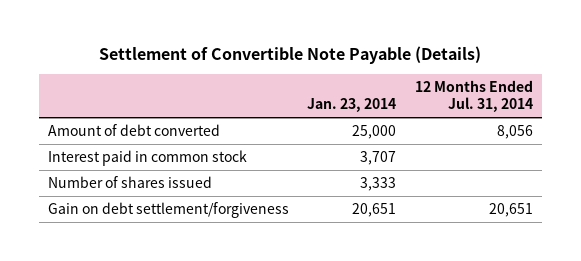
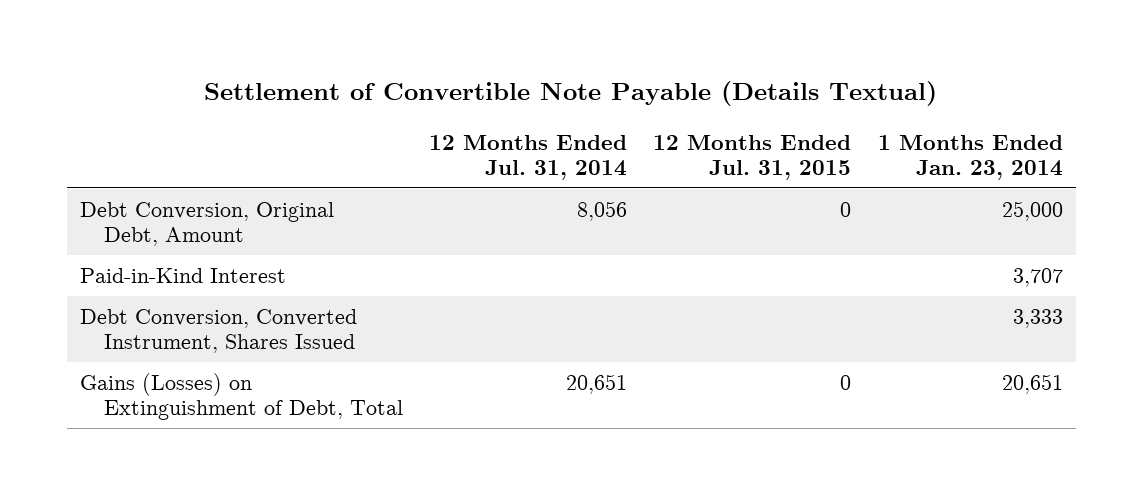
[99,46,482,65] Settlement of Convertible Note Payable (Details) -> [204,81,938,107] Settlement of Convertible Note Payable (Details Textual)
[307,98,397,113] Jan. 23, 2014 -> none
none -> [653,134,852,180] 12 Months Ended Jul. 31, 2015
none -> [877,134,1063,180] 1 Months Ended Jan. 23, 2014
[48,124,221,137] Amount of debt converted -> [80,201,335,247] Debt Conversion, Original Debt, Amount
[48,150,248,167] Interest paid in common stock -> [80,267,287,283] Paid-in-Kind Interest
[48,176,213,189] Number of shares issued -> [80,308,358,354] Debt Conversion, Converted Instrument, Shares Issued
[48,202,290,219] Gain on debt settlement/forgiveness -> [80,372,403,421] Gains (Losses) on Extinguishment of Debt, Total

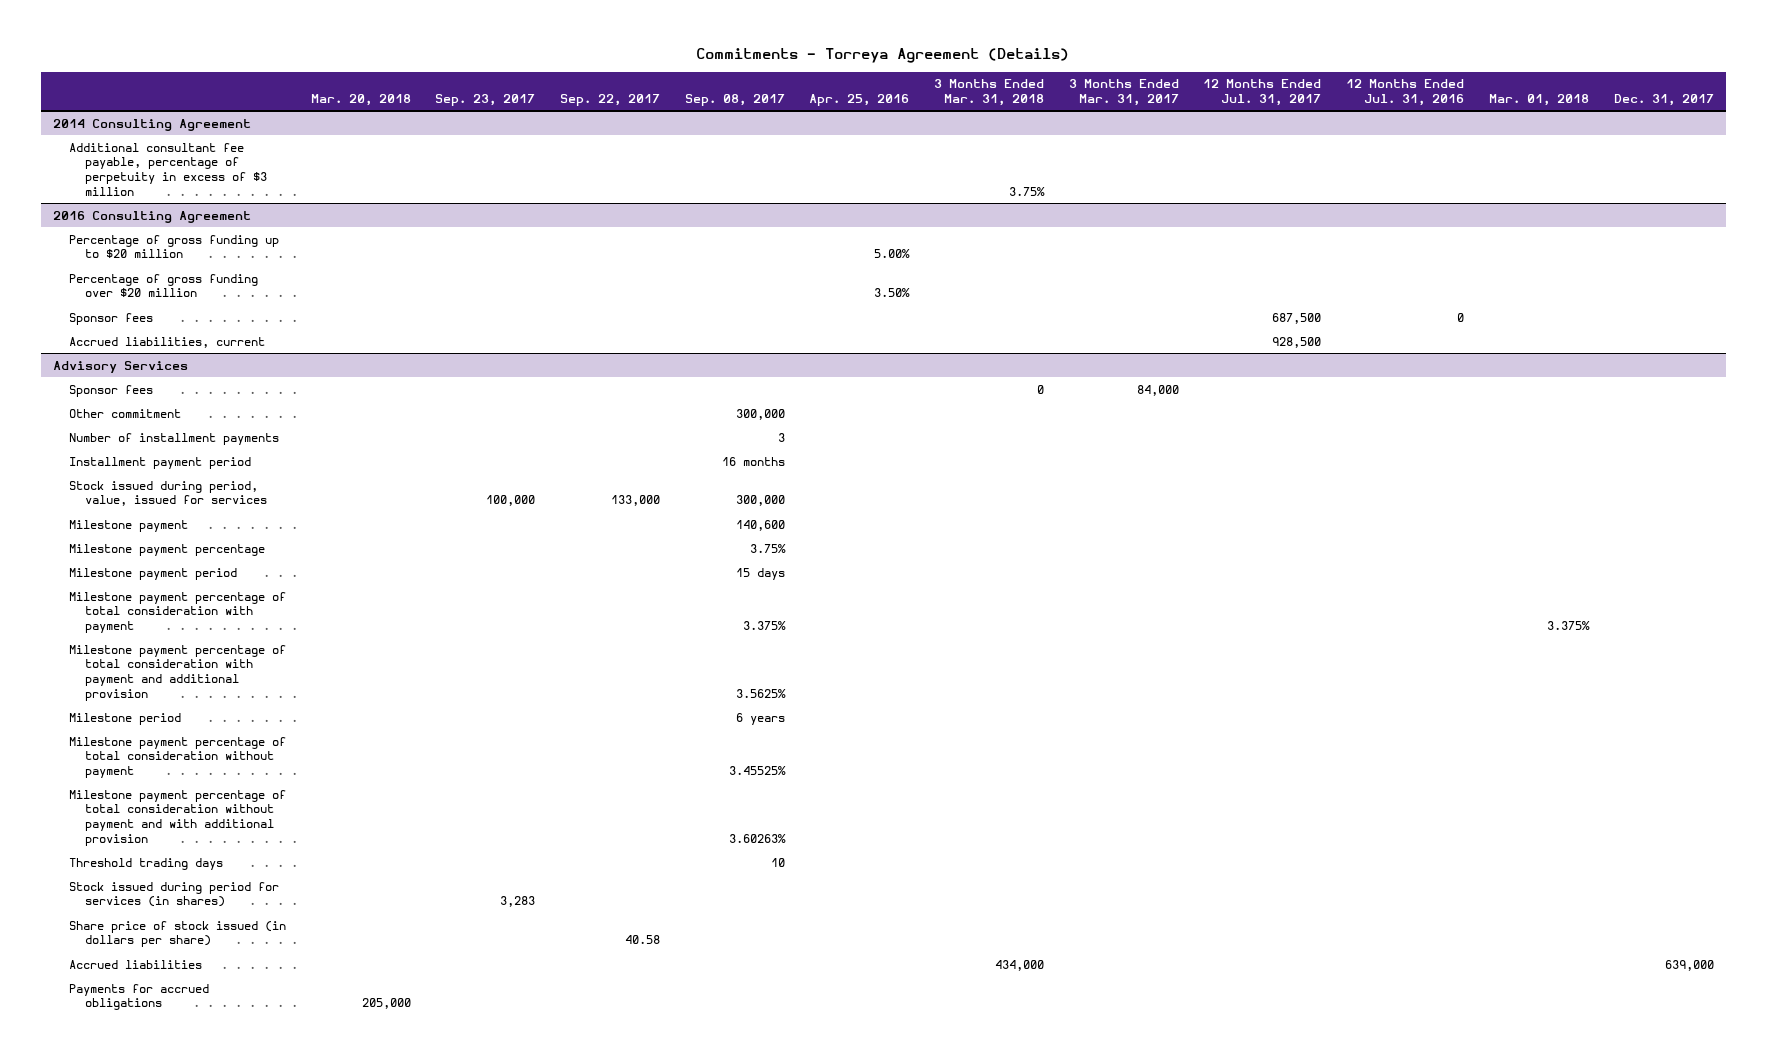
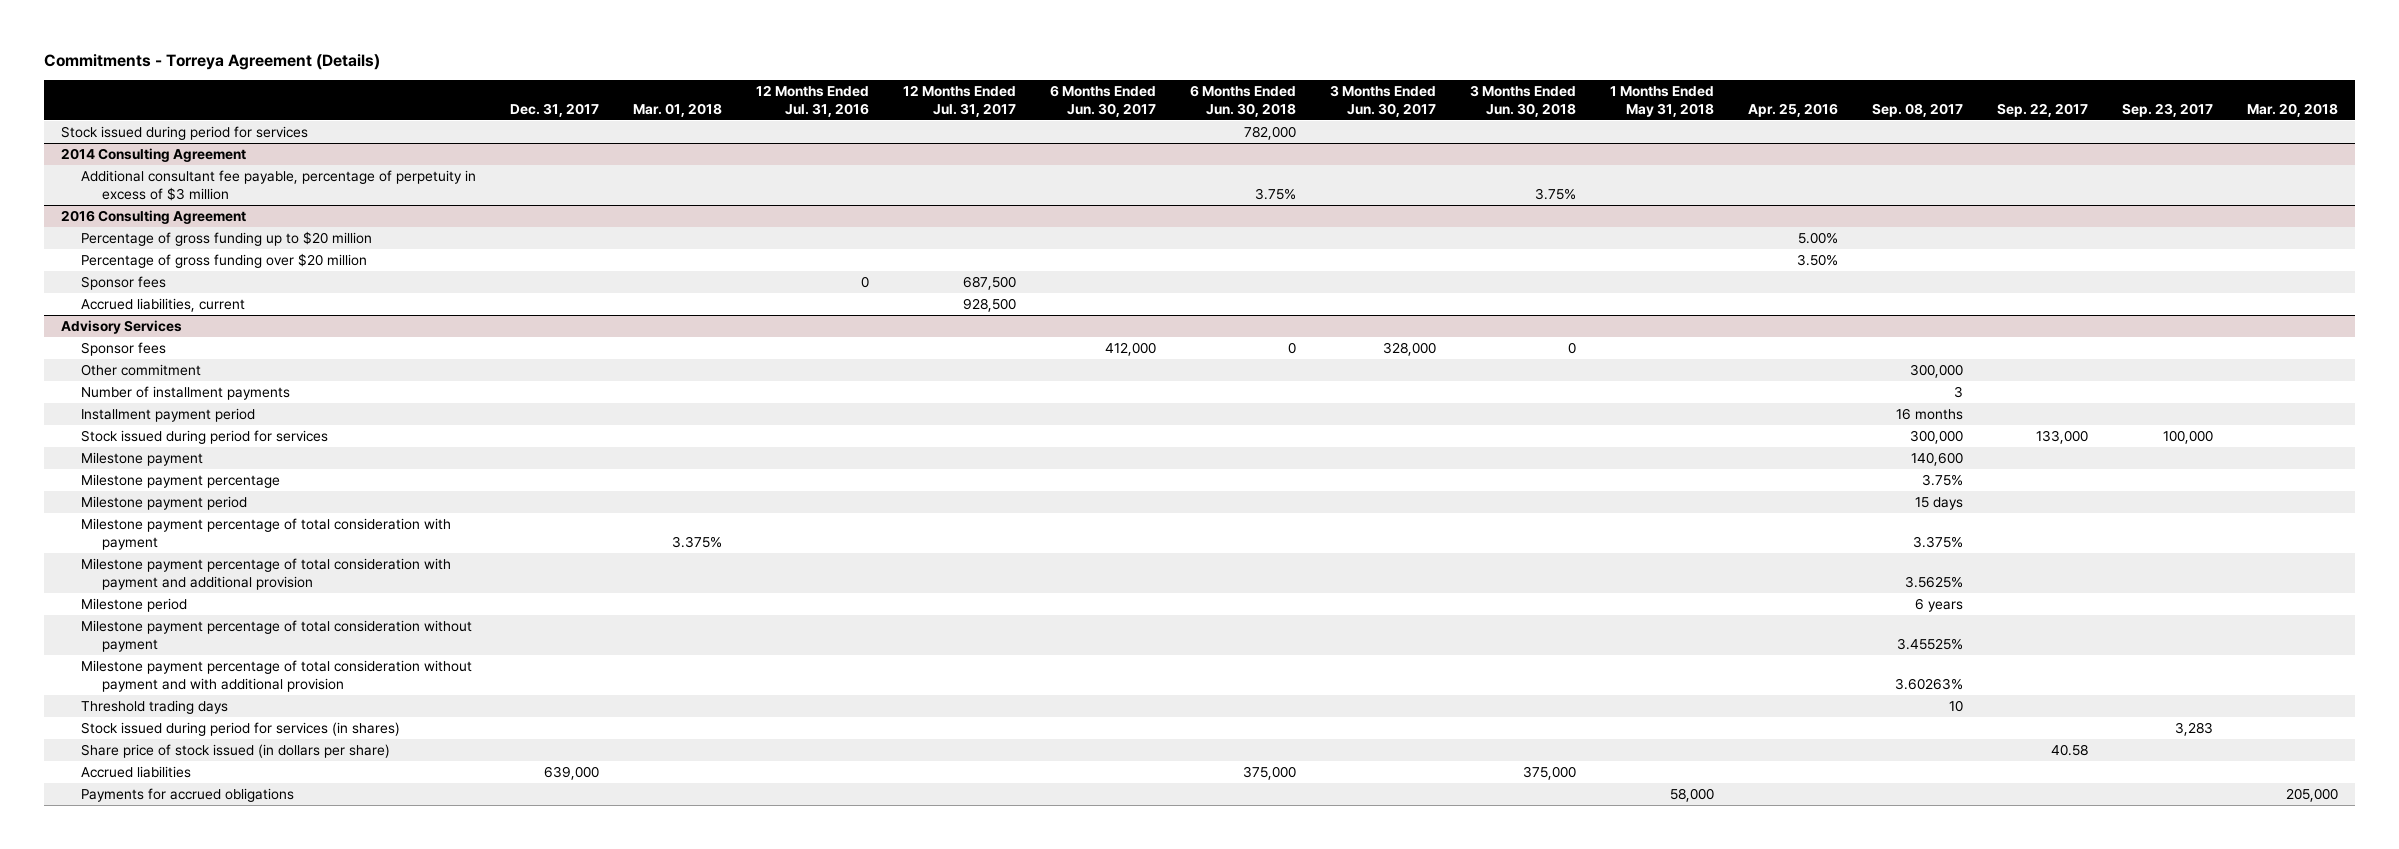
[934,79,1045,107] 3 Months Ended Mar. 31, 2018 -> none
[1068,79,1179,107] 3 Months Ended Mar. 31, 2017 -> none
none -> [1050,84,1157,117] 6 Months Ended Jun. 30, 2017
none -> [1190,84,1297,117] 6 Months Ended Jun. 30, 2018
none -> [1330,84,1437,117] 3 Months Ended Jun. 30, 2017
none -> [1469,84,1576,117] 3 Months Ended Jun. 30, 2018
none -> [1609,85,1714,117] 1 Months Ended May 31, 2018
none -> [61,126,309,141] Stock issued during period for services
[68,480,267,507] Stock issued during period, value, issued for services -> [81,430,329,445] Stock issued during period for services

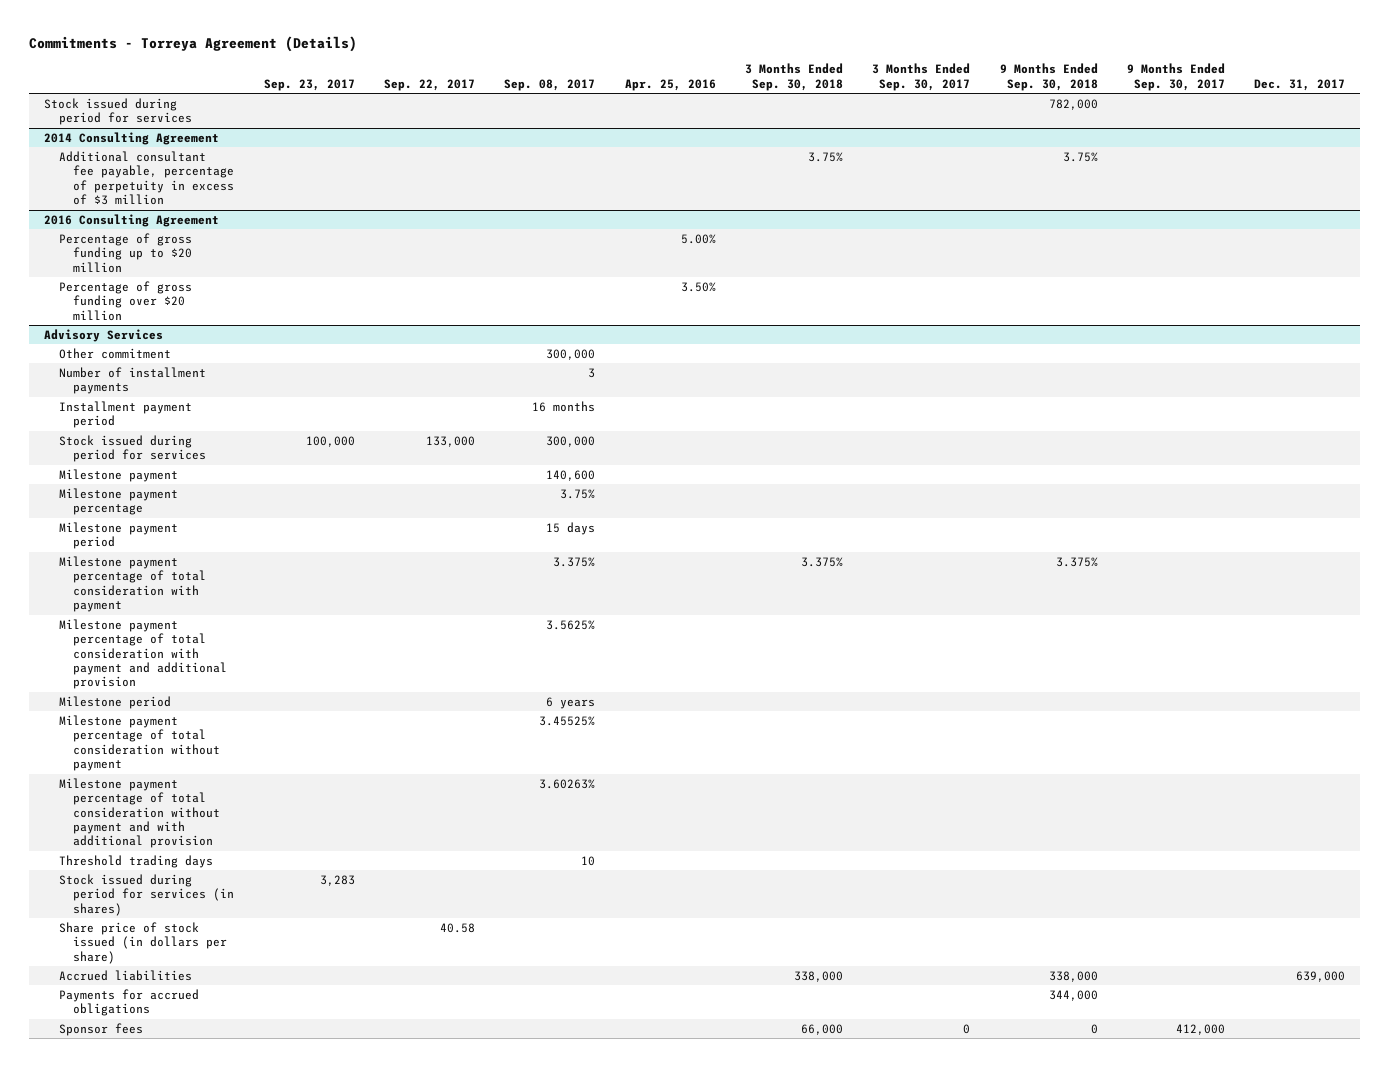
[633,102,723,117] Mar. 01, 2018 -> none
[756,84,870,117] 12 Months Ended Jul. 31, 2016 -> none
[903,84,1017,117] 12 Months Ended Jul. 31, 2017 -> none
[1050,84,1157,117] 6 Months Ended Jun. 30, 2017 -> none
[1190,84,1297,117] 6 Months Ended Jun. 30, 2018 -> none
[1330,84,1437,117] 3 Months Ended Jun. 30, 2017 -> none
[1469,84,1576,117] 3 Months Ended Jun. 30, 2018 -> none
[1609,85,1714,117] 1 Months Ended May 31, 2018 -> none
[2246,102,2338,117] Mar. 20, 2018 -> none
none -> [745,63,844,91] 3 Months Ended Sep. 30, 2018
none -> [872,63,971,91] 3 Months Ended Sep. 30, 2017
none -> [999,63,1098,91] 9 Months Ended Sep. 30, 2018
none -> [1126,63,1225,91] 9 Months Ended Sep. 30, 2017
[81,276,167,291] Sponsor fees -> none
[81,298,246,313] Accrued liabilities, current -> none
[81,342,167,357] Sponsor fees -> [58,1022,143,1036] Sponsor fees

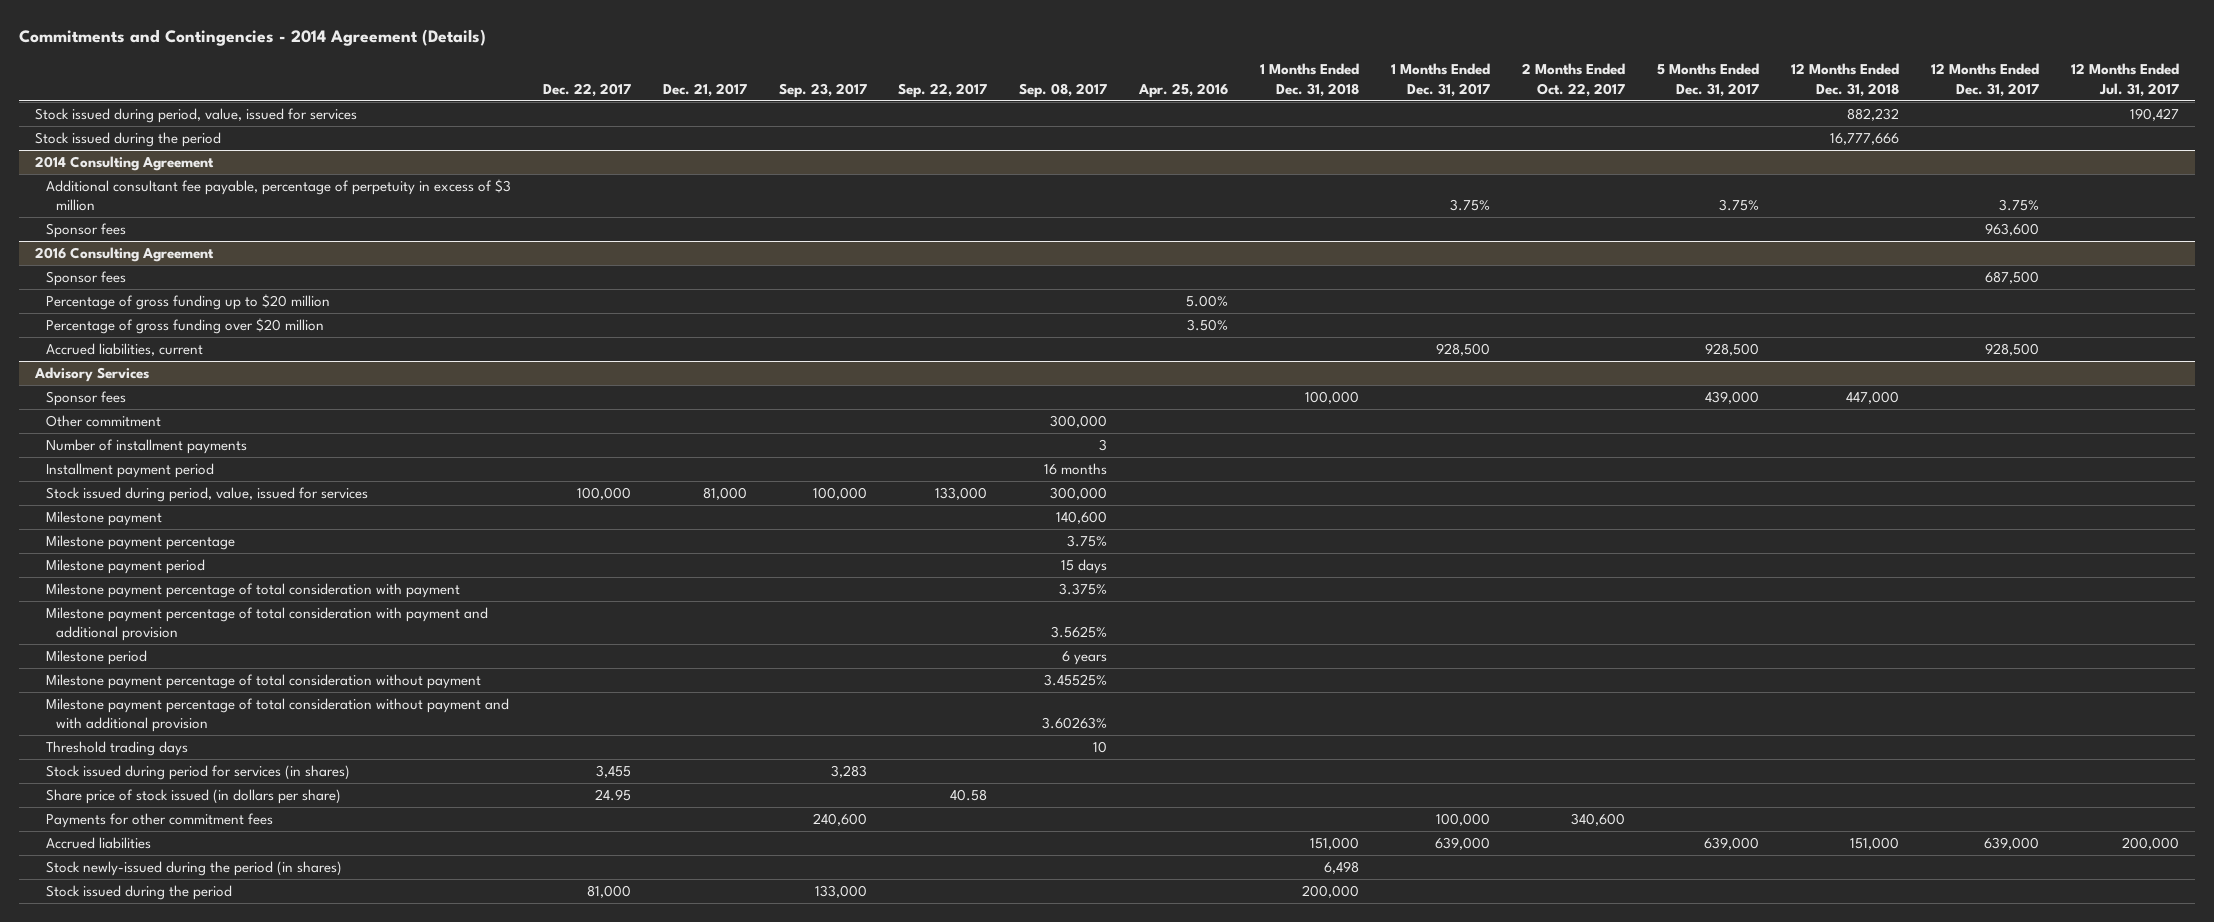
[28,35,357,52] Commitments - Torreya Agreement (Details) -> [18,29,486,47] Commitments and Contingencies - 2014 Agreement (Details)
[745,63,844,91] 3 Months Ended Sep. 30, 2018 -> none
[872,63,971,91] 3 Months Ended Sep. 30, 2017 -> none
[999,63,1098,91] 9 Months Ended Sep. 30, 2018 -> none
[1126,63,1225,91] 9 Months Ended Sep. 30, 2017 -> none
[1254,78,1346,91] Dec. 31, 2017 -> none
none -> [542,82,631,97] Dec. 22, 2017
none -> [662,82,747,97] Dec. 21, 2017
none -> [1260,63,1360,97] 1 Months Ended Dec. 31, 2018
none -> [1391,63,1491,97] 1 Months Ended Dec. 31, 2017
none -> [1522,63,1626,97] 2 Months Ended Oct. 22, 2017
none -> [1657,63,1760,97] 5 Months Ended Dec. 31, 2017
none -> [1791,63,1900,97] 12 Months Ended Dec. 31, 2018
none -> [1931,63,2040,97] 12 Months Ended Dec. 31, 2017
none -> [2071,63,2180,97] 12 Months Ended Jul. 31, 2017
[43,97,192,126] Stock issued during period for services -> [34,107,357,123] Stock issued during period, value, issued for services
none -> [34,131,221,147] Stock issued during the period
none -> [45,222,126,238] Sponsor fees
none -> [45,270,126,286] Sponsor fees
none -> [45,342,203,356] Accrued liabilities, current
[58,1022,143,1036] Sponsor fees -> [45,390,126,406] Sponsor fees
[58,434,207,463] Stock issued during period for services -> [45,486,368,502] Stock issued during period, value, issued for services
none -> [45,812,273,828] Payments for other commitment fees
[58,988,199,1017] Payments for accrued obligations -> none
none -> [45,860,342,876] Stock newly-issued during the period (in shares)
none -> [45,884,232,900] Stock issued during the period

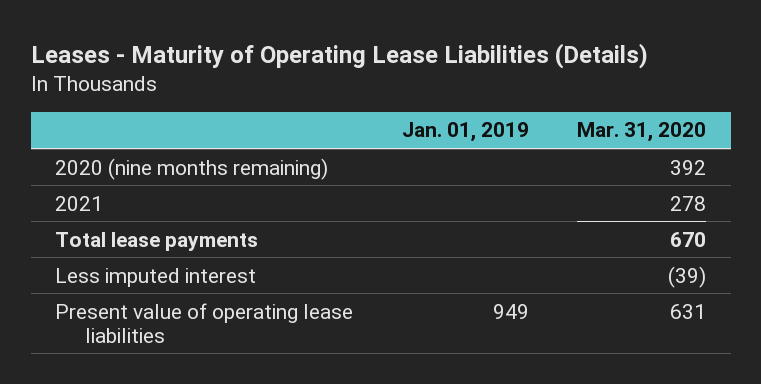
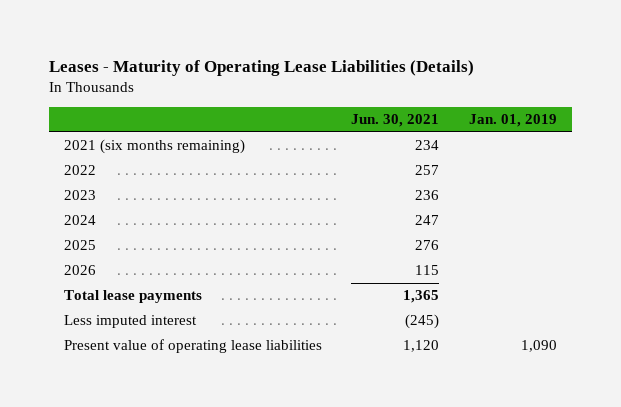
[577,122,707,143] Mar. 31, 2020 -> none
none -> [351,114,440,128] Jun. 30, 2021
[54,157,328,180] 2020 (nine months remaining) -> [63,139,245,155] 2021 (six months remaining)
none -> [63,165,96,176] 2022
[54,195,103,211] 2021 -> [63,190,96,201] 2023
none -> [63,215,96,226] 2024
none -> [63,240,96,251] 2025
none -> [63,265,96,276] 2026
[492,303,529,319] 949 -> [520,340,557,353] 1,090

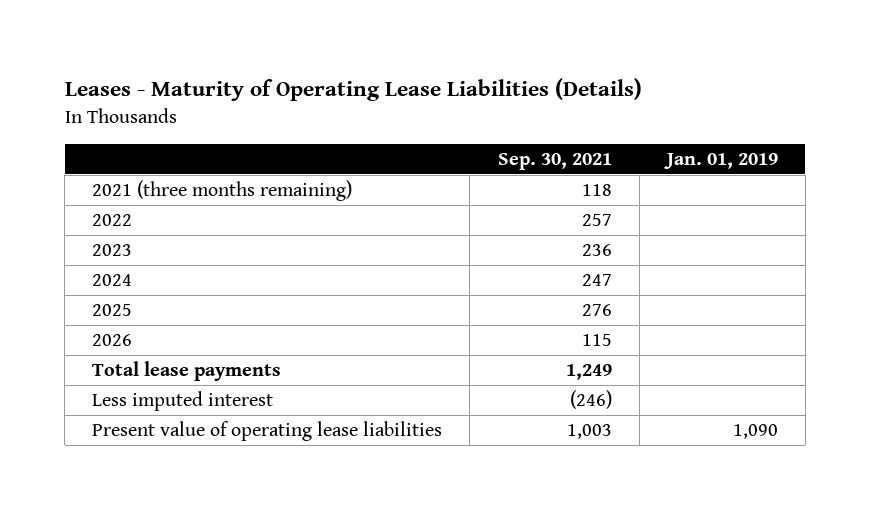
[351,114,440,128] Jun. 30, 2021 -> none
none -> [497,152,612,170] Sep. 30, 2021
[63,139,245,155] 2021 (six months remaining) -> [92,180,353,202] 2021 (three months remaining)

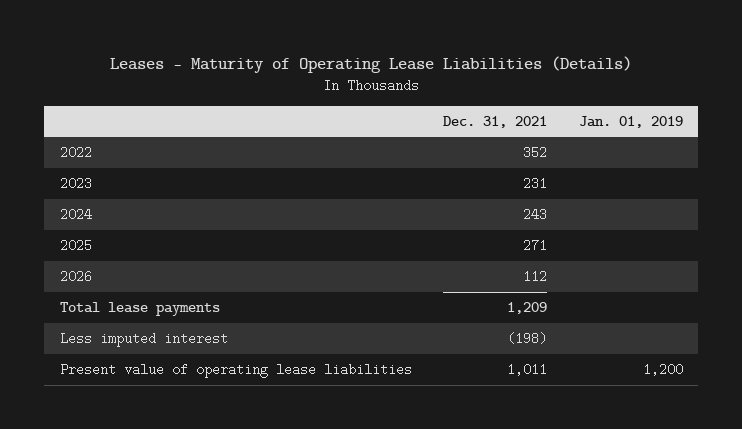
[497,152,612,170] Sep. 30, 2021 -> none
none -> [443,115,548,128] Dec. 31, 2021
[92,180,353,202] 2021 (three months remaining) -> none
[732,424,778,440] 1,090 -> [642,363,683,377] 1,200

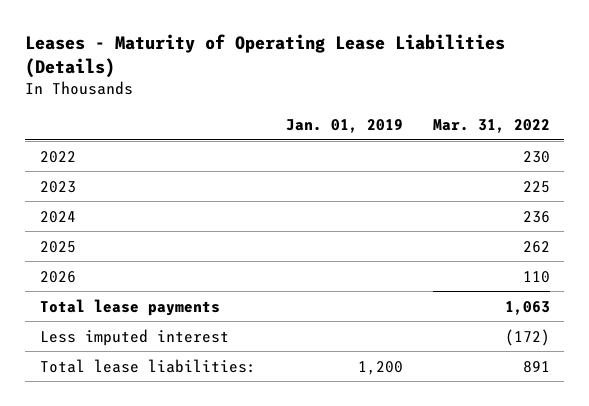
[443,115,548,128] Dec. 31, 2021 -> none
none -> [432,119,550,134] Mar. 31, 2022
[59,363,412,379] Present value of operating lease liabilities -> [39,358,256,373] Total lease liabilities:

